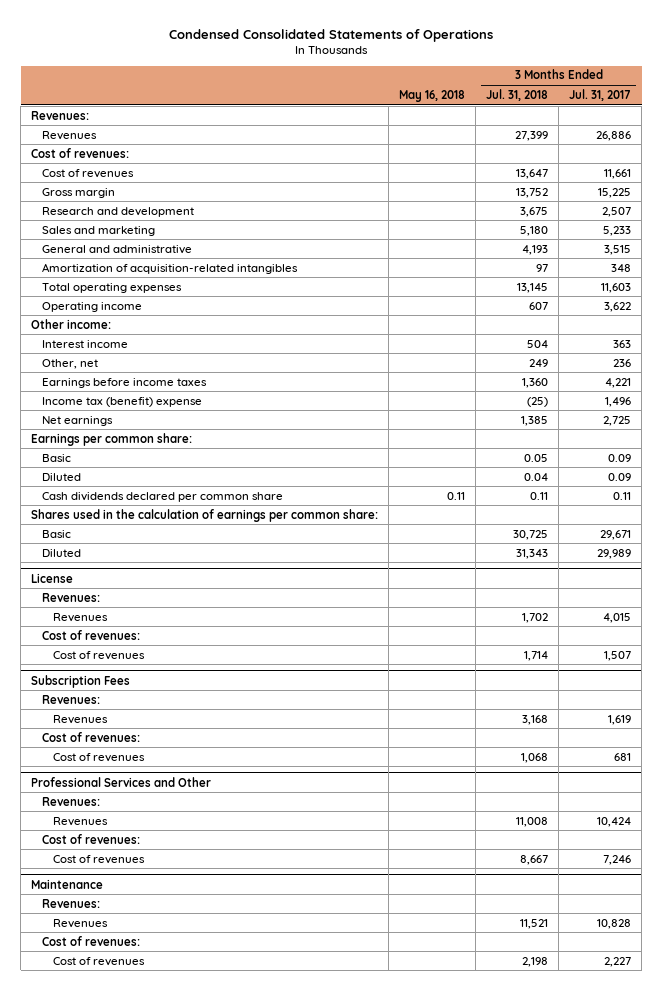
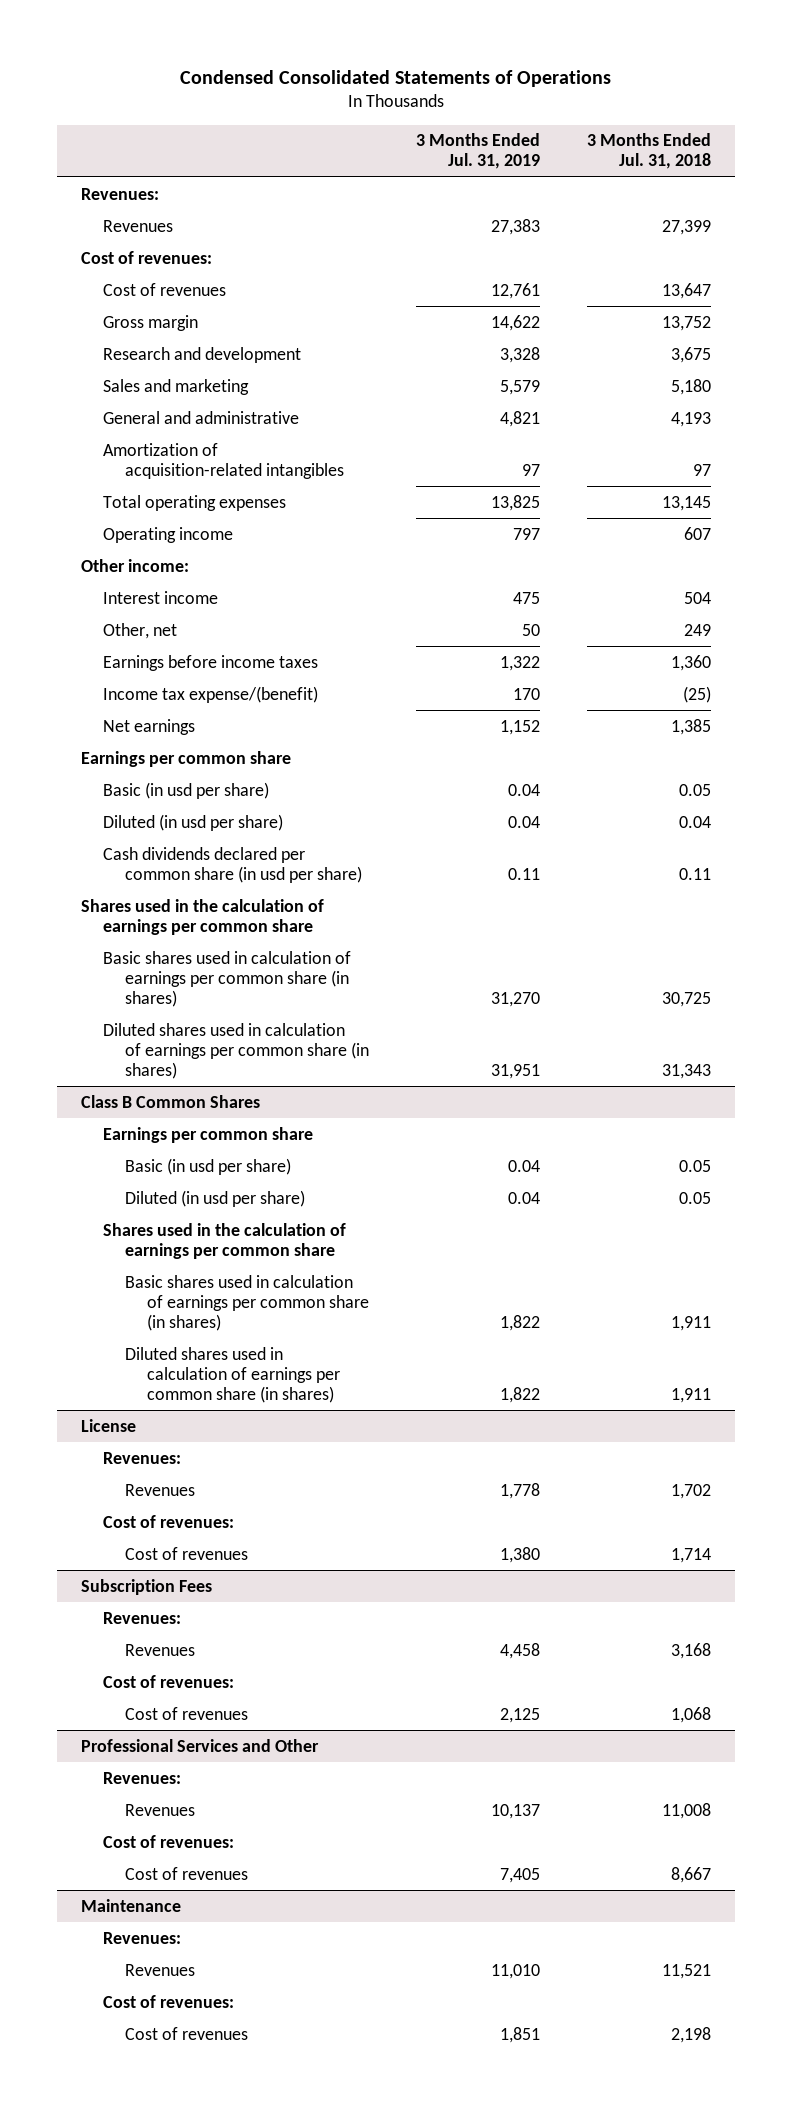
[399,89,466,102] May 16, 2018 -> none
[569,88,632,101] Jul. 31, 2017 -> none
none -> [416,133,541,170] 3 Months Ended Jul. 31, 2019
[42,396,203,407] Income tax (benefit) expense -> [102,685,318,703] Income tax expense/(benefit)
[31,432,193,446] Earnings per common share: -> [80,750,291,767] Earnings per common share
[42,453,72,462] Basic -> [102,781,269,799] Basic (in usd per share)
[42,472,82,481] Diluted -> [102,813,283,831] Diluted (in usd per share)
[42,491,284,502] Cash dividends declared per common share -> [102,846,362,883] Cash dividends declared per common share (in usd per share)
[31,508,379,522] Shares used in the calculation of earnings per common share: -> [80,898,324,935] Shares used in the calculation of earnings per common share
[42,529,72,538] Basic -> [102,950,351,1007] Basic shares used in calculation of earnings per common share (in shares)
[42,548,82,557] Diluted -> [102,1022,369,1079] Diluted shares used in calculation of earnings per common share (in shares)
none -> [80,1094,260,1108] Class B Common Shares
none -> [102,1126,313,1143] Earnings per common share
none -> [124,1157,291,1175] Basic (in usd per share)
none -> [124,1189,305,1207] Diluted (in usd per share)
none -> [102,1222,346,1259] Shares used in the calculation of earnings per common share
none -> [124,1274,370,1331] Basic shares used in calculation of earnings per common share (in shares)
none -> [124,1346,341,1403] Diluted shares used in calculation of earnings per common share (in shares)

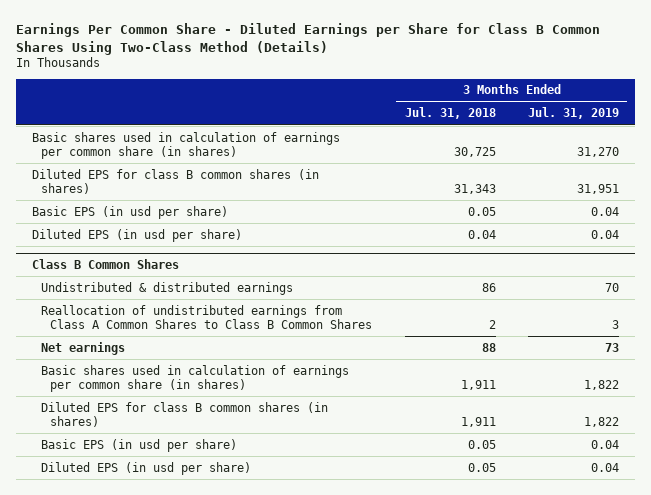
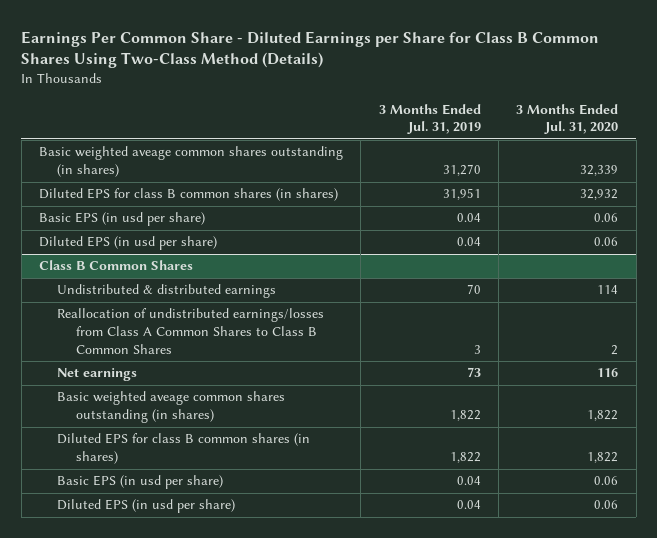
[404,107,496,120] Jul. 31, 2018 -> none
none -> [516,103,619,135] 3 Months Ended Jul. 31, 2020
[32,131,341,159] Basic shares used in calculation of earnings per common share (in shares) -> [38,146,343,178] Basic weighted aveage common shares outstanding (in shares)
[41,304,373,329] Reallocation of undistributed earnings from Class A Common Shares to Class B Common Shares -> [57,308,325,354] Reallocation of undistributed earnings/losses from Class A Common Shares to Class B Common Shares
[41,364,350,392] Basic shares used in calculation of earnings per common share (in shares) -> [57,391,286,424] Basic weighted aveage common shares outstanding (in shares)

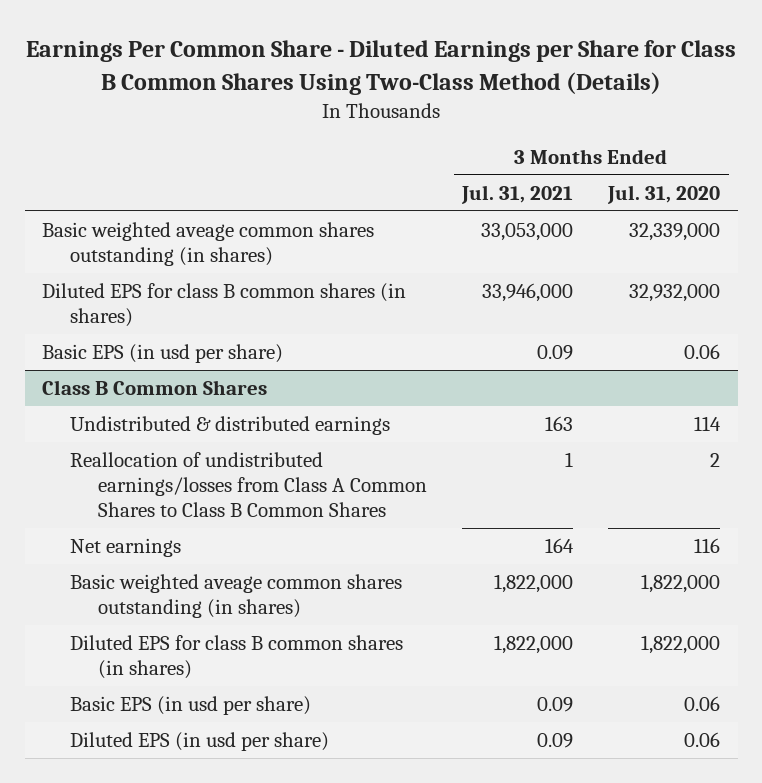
[378,103,481,135] 3 Months Ended Jul. 31, 2019 -> none
none -> [461,184,574,204] Jul. 31, 2021
[580,165,619,177] 32,339 -> [629,222,721,241] 32,339,000
[580,189,619,201] 32,932 -> [629,283,721,302] 32,932,000
[38,236,217,251] Diluted EPS (in usd per share) -> none
[587,410,619,422] 1,822 -> [641,573,721,593] 1,822,000
[587,452,619,464] 1,822 -> [641,634,721,654] 1,822,000

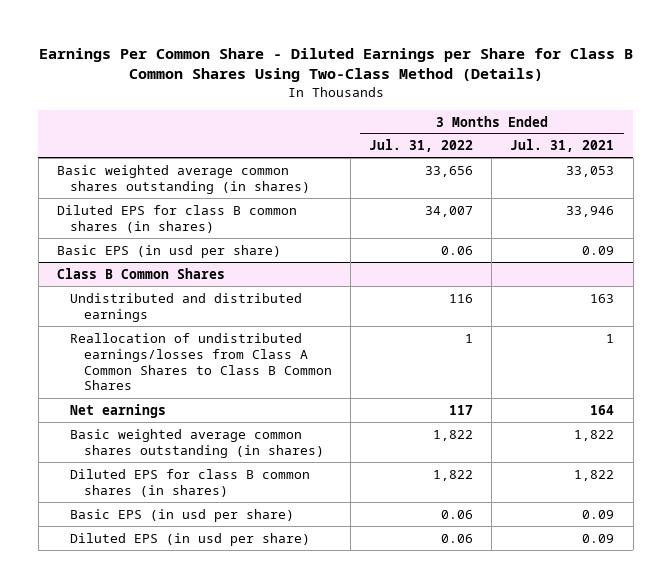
[607,184,721,204] Jul. 31, 2020 -> none
none -> [369,139,474,153] Jul. 31, 2022
[42,221,375,267] Basic weighted aveage common shares outstanding (in shares) -> [56,164,311,194] Basic weighted average common shares outstanding (in shares)
[481,222,574,241] 33,053,000 -> [566,165,615,177] 33,053
[482,282,574,302] 33,946,000 -> [566,205,615,217] 33,946
[70,415,391,435] Undistributed & distributed earnings -> [70,292,303,322] Undistributed and distributed earnings
[70,573,403,619] Basic weighted aveage common shares outstanding (in shares) -> [70,428,324,458] Basic weighted average common shares outstanding (in shares)
[494,573,574,593] 1,822,000 -> [574,429,615,441] 1,822
[494,634,574,654] 1,822,000 -> [574,469,615,481] 1,822

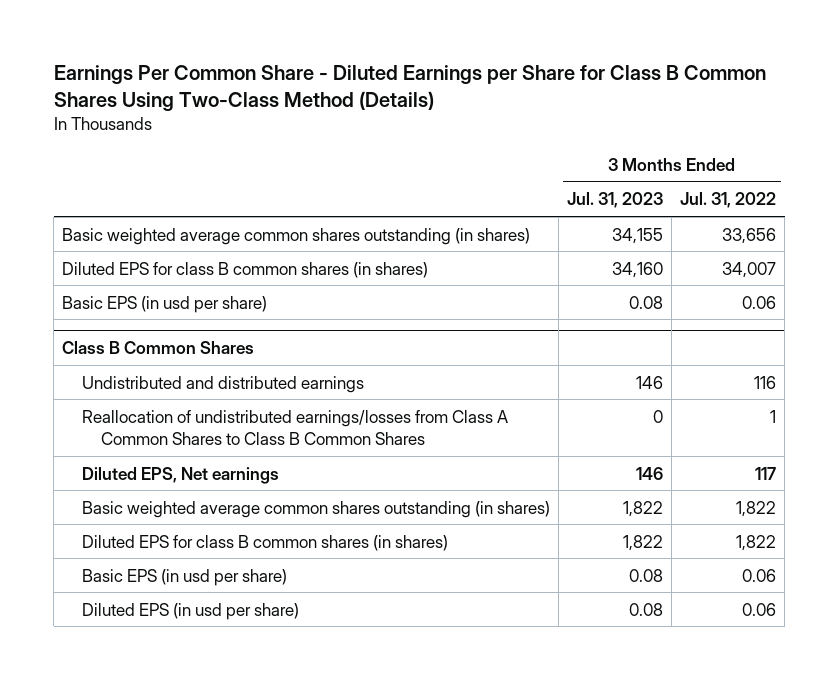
[510,139,615,153] Jul. 31, 2021 -> none
none -> [567,192,664,209] Jul. 31, 2023
[70,403,167,418] Net earnings -> [81,466,279,484] Diluted EPS, Net earnings

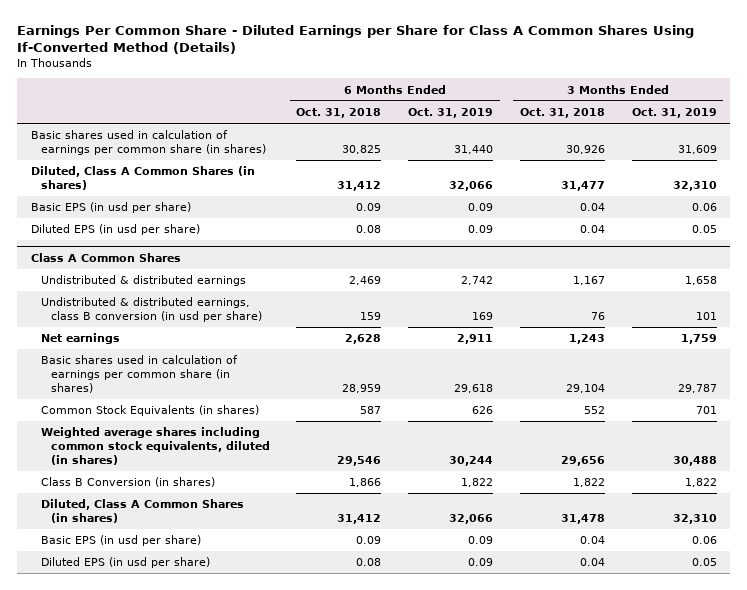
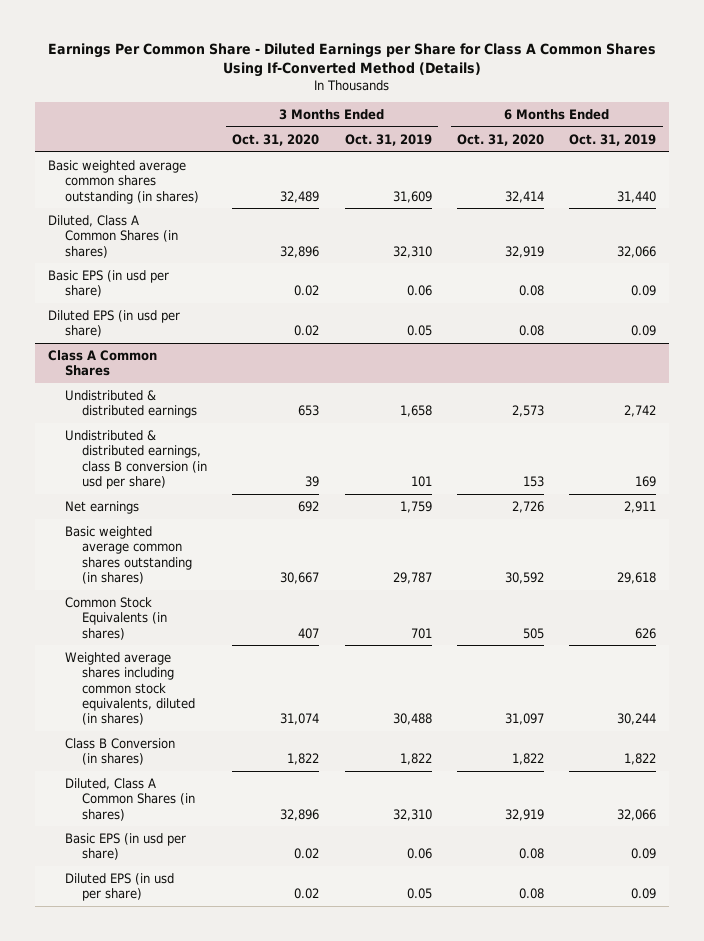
[296,108,382,119] Oct. 31, 2018 -> none
[519,108,605,119] Oct. 31, 2018 -> none
none -> [232,133,320,146] Oct. 31, 2020
none -> [457,133,545,146] Oct. 31, 2020
[30,130,266,155] Basic shares used in calculation of earnings per common share (in shares) -> [47,159,199,204] Basic weighted average common shares outstanding (in shares)
[40,355,238,393] Basic shares used in calculation of earnings per common share (in shares) -> [64,525,192,584] Basic weighted average common shares outstanding (in shares)

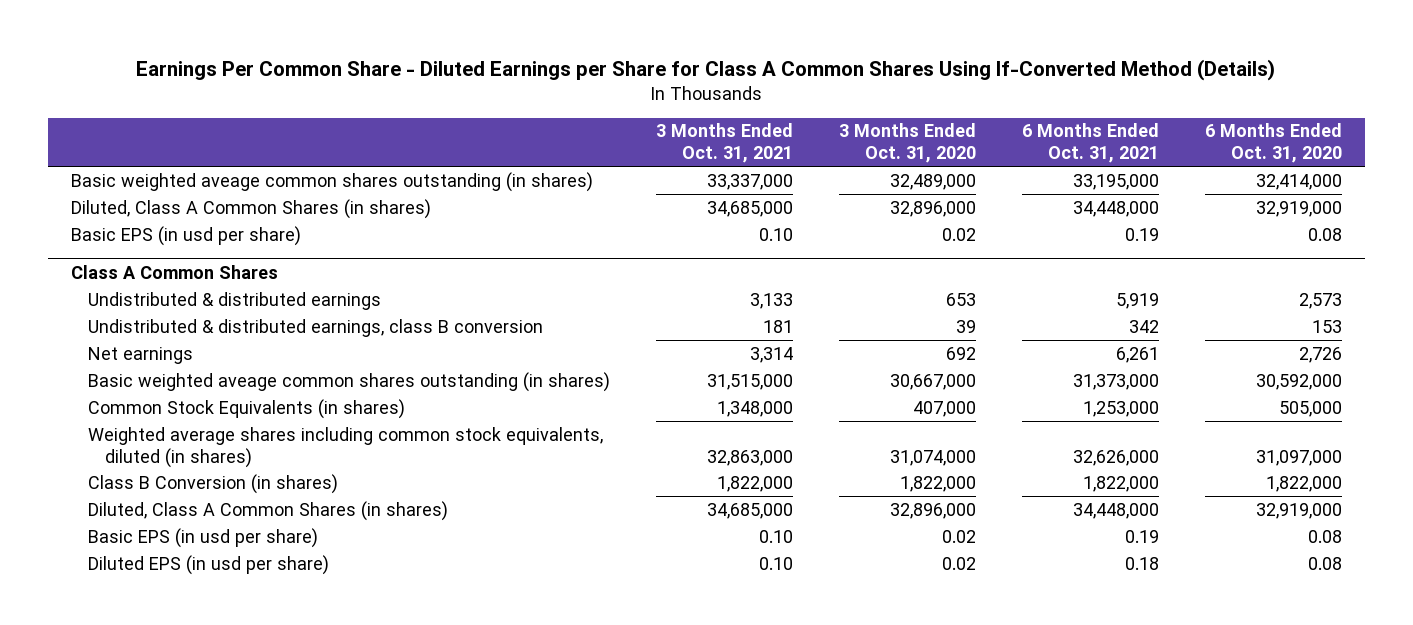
[344,133,432,146] Oct. 31, 2019 -> none
[569,133,657,146] Oct. 31, 2019 -> none
none -> [655,123,793,164] 3 Months Ended Oct. 31, 2021
none -> [1021,123,1159,164] 6 Months Ended Oct. 31, 2021
[47,159,199,204] Basic weighted average common shares outstanding (in shares) -> [70,171,593,192] Basic weighted aveage common shares outstanding (in shares)
[280,190,320,203] 32,489 -> [889,173,976,190] 32,489,000
[505,190,545,203] 32,414 -> [1255,173,1342,190] 32,414,000
[280,245,320,258] 32,896 -> [889,200,976,217] 32,896,000
[505,245,545,258] 32,919 -> [1255,200,1342,217] 32,919,000
[47,309,180,338] Diluted EPS (in usd per share) -> none
[64,429,207,489] Undistributed & distributed earnings, class B conversion (in usd per share) -> [87,318,543,337] Undistributed & distributed earnings, class B conversion
[64,525,192,584] Basic weighted average common shares outstanding (in shares) -> [87,371,610,392] Basic weighted aveage common shares outstanding (in shares)
[280,571,320,584] 30,667 -> [889,373,976,390] 30,667,000
[505,571,545,584] 30,592 -> [1255,373,1342,390] 30,592,000
[298,627,320,639] 407 -> [912,400,976,417] 407,000
[523,627,545,639] 505 -> [1278,400,1342,417] 505,000
[280,713,320,726] 31,074 -> [889,449,976,466] 31,074,000
[505,713,545,726] 31,097 -> [1255,449,1342,466] 31,097,000
[287,753,320,766] 1,822 -> [899,475,976,492] 1,822,000
[512,753,545,766] 1,822 -> [1265,475,1342,492] 1,822,000
[280,808,320,821] 32,896 -> [889,502,976,519] 32,896,000
[505,808,545,821] 32,919 -> [1255,502,1342,519] 32,919,000

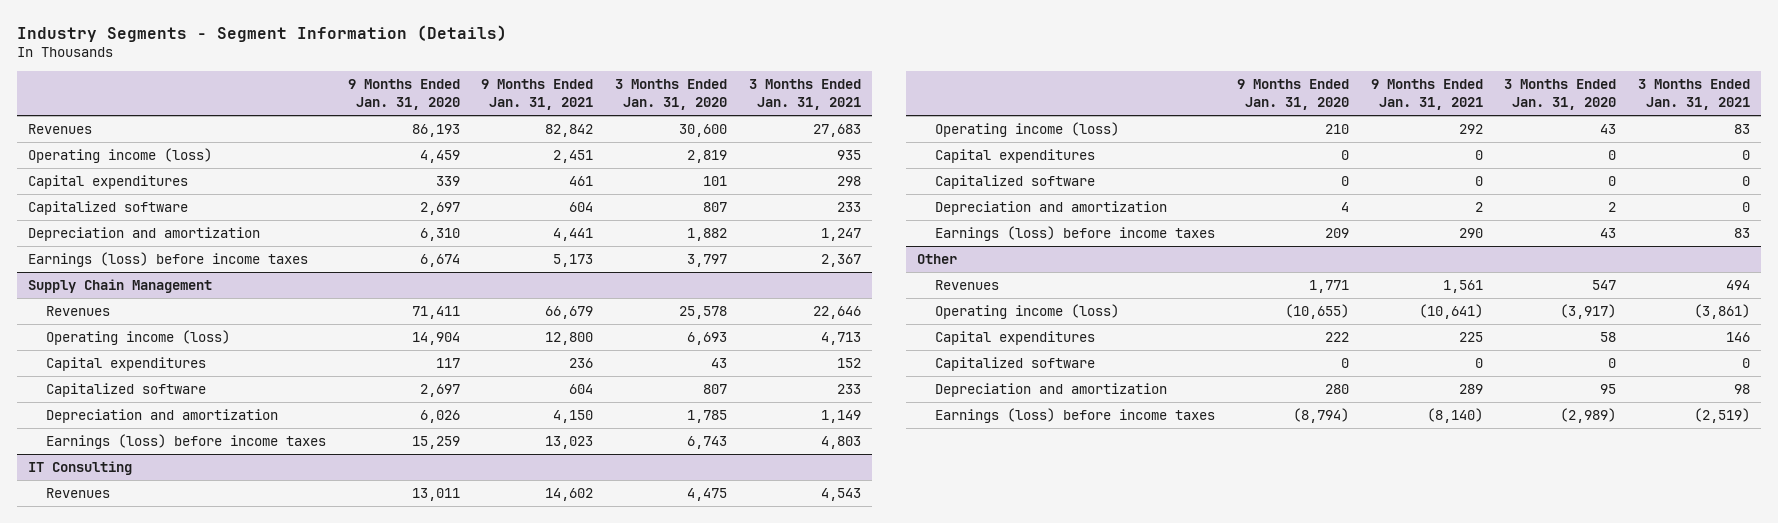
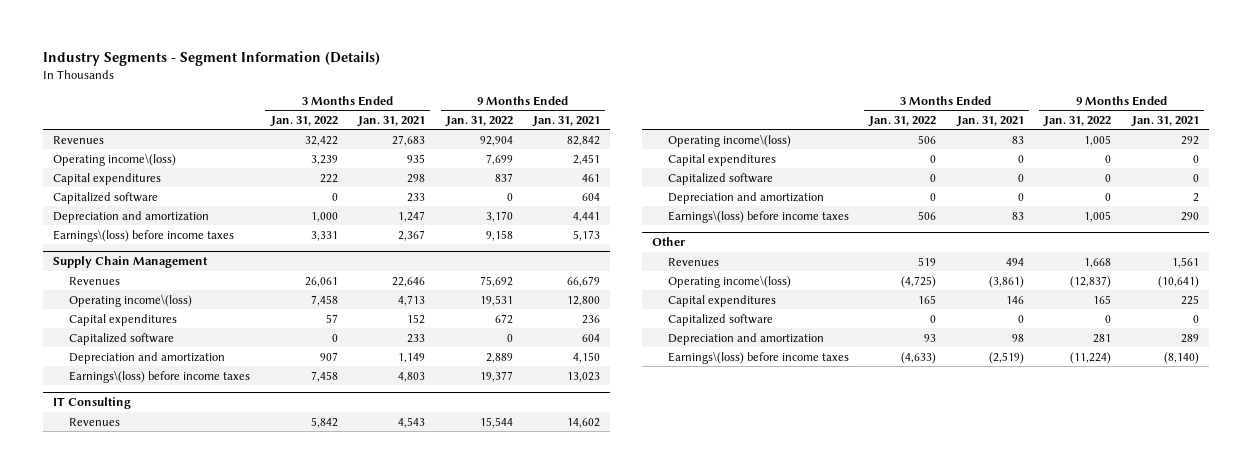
[347,79,460,111] 9 Months Ended Jan. 31, 2020 -> none
[615,79,728,111] 3 Months Ended Jan. 31, 2020 -> none
none -> [269,115,338,127] Jan. 31, 2022
none -> [444,115,513,127] Jan. 31, 2022
[27,148,212,164] Operating income (loss) -> [53,152,177,166] Operating income\(loss)
[27,252,308,268] Earnings (loss) before income taxes -> [53,228,235,242] Earnings\(loss) before income taxes
[45,330,230,346] Operating income (loss) -> [69,293,193,307] Operating income\(loss)
[45,434,326,450] Earnings (loss) before income taxes -> [69,369,251,383] Earnings\(loss) before income taxes
[935,122,1120,138] Operating income (loss) -> [667,133,791,147] Operating income\(loss)
[935,226,1216,242] Earnings (loss) before income taxes -> [667,209,849,223] Earnings\(loss) before income taxes
[935,304,1120,320] Operating income (loss) -> [667,274,791,288] Operating income\(loss)
[935,408,1216,424] Earnings (loss) before income taxes -> [667,350,849,364] Earnings\(loss) before income taxes

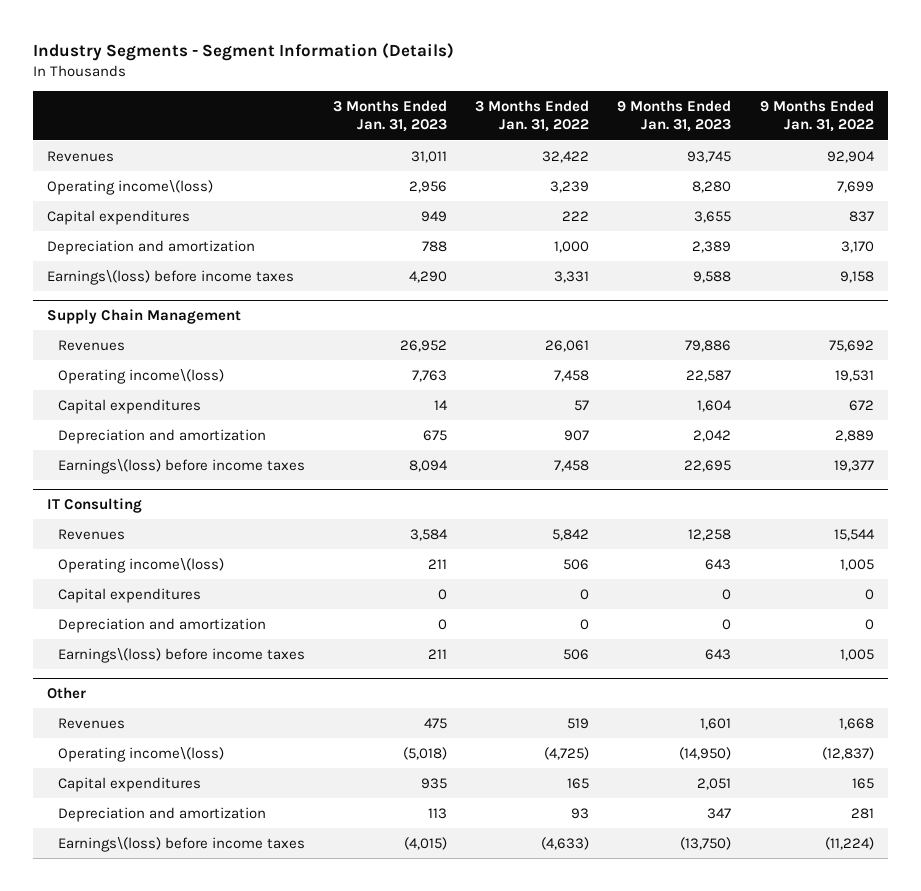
[357,115,426,127] Jan. 31, 2021 -> none
[532,115,601,127] Jan. 31, 2021 -> none
none -> [333,100,448,133] 3 Months Ended Jan. 31, 2023
none -> [617,100,732,133] 9 Months Ended Jan. 31, 2023
[53,191,159,204] Capitalized software -> none
[69,332,175,345] Capitalized software -> none
[667,172,773,185] Capitalized software -> none
[667,313,773,326] Capitalized software -> none

